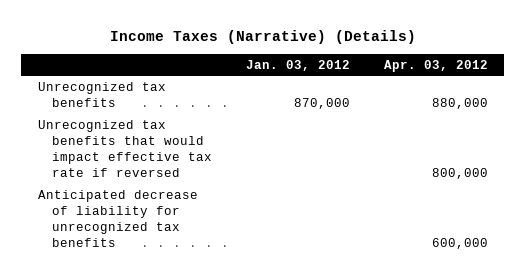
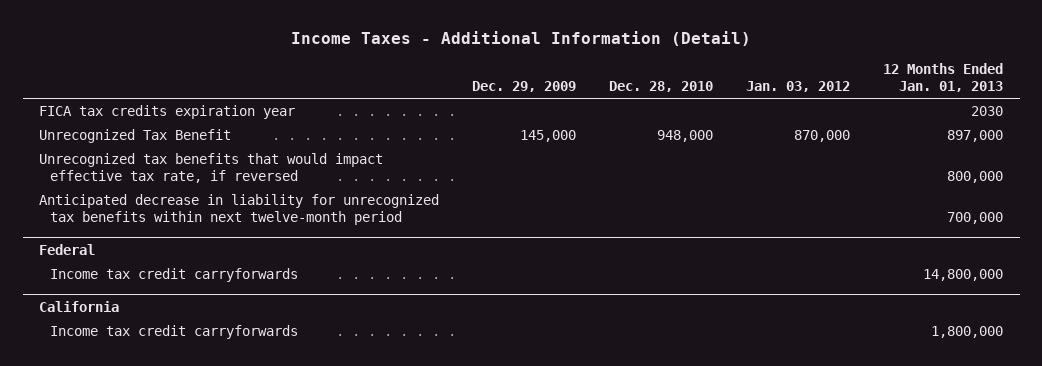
[109,29,416,44] Income Taxes (Narrative) (Details) -> [291,30,752,46] Income Taxes - Additional Information (Detail)
[383,59,488,72] Apr. 03, 2012 -> none
none -> [472,81,577,93] Dec. 29, 2009
none -> [609,81,714,93] Dec. 28, 2010
none -> [883,62,1004,93] 12 Months Ended Jan. 01, 2013
none -> [39,104,296,119] FICA tax credits expiration year
[38,82,167,108] Unrecognized tax benefits -> [39,128,232,143] Unrecognized Tax Benefit
[38,120,213,177] Unrecognized tax benefits that would impact effective tax rate if reversed -> [39,152,384,184] Unrecognized tax benefits that would impact effective tax rate, if reversed
[38,190,199,247] Anticipated decrease of liability for unrecognized tax benefits -> [39,193,440,226] Anticipated decrease in liability for unrecognized tax benefits within next twelve-month period
none -> [39,243,96,255] Federal
none -> [49,267,298,282] Income tax credit carryforwards
none -> [39,300,120,312] California
none -> [49,324,298,339] Income tax credit carryforwards

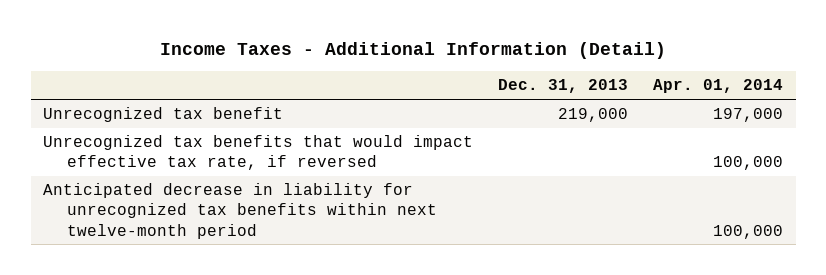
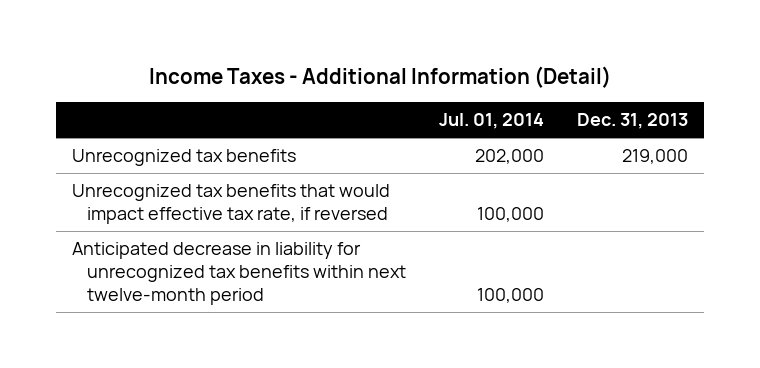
[653,79,784,94] Apr. 01, 2014 -> none
none -> [438,112,544,129] Jul. 01, 2014
[43,107,284,123] Unrecognized tax benefit -> [72,149,297,167] Unrecognized tax benefits

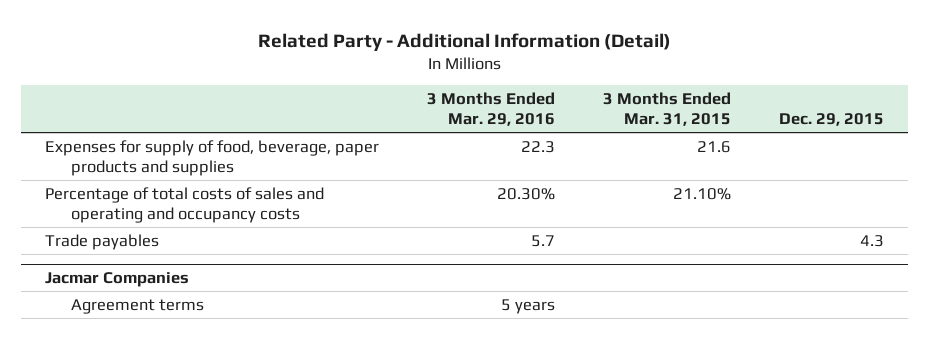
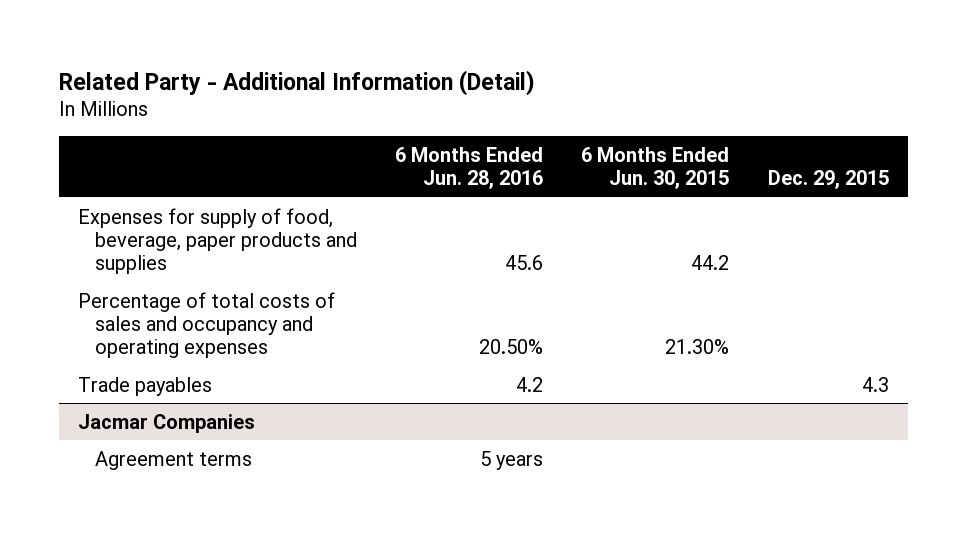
[427,91,556,127] 3 Months Ended Mar. 29, 2016 -> none
[603,91,732,127] 3 Months Ended Mar. 31, 2015 -> none
none -> [395,146,544,190] 6 Months Ended Jun. 28, 2016
none -> [581,146,730,190] 6 Months Ended Jun. 30, 2015
[45,186,325,224] Percentage of total costs of sales and operating and occupancy costs -> [77,291,335,358] Percentage of total costs of sales and occupancy and operating expenses

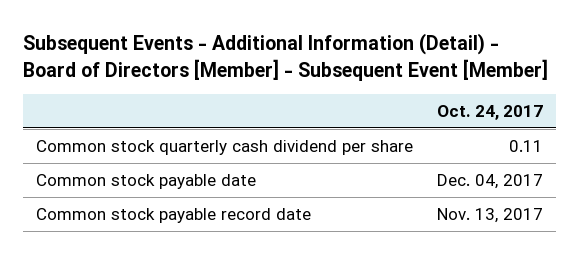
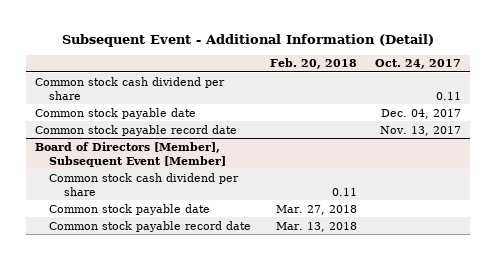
[23,32,549,81] Subsequent Events - Additional Information (Detail) - Board of Directors [Member] - Subsequent Event [Member] -> [61,33,434,47] Subsequent Event - Additional Information (Detail)
none -> [269,58,357,70] Feb. 20, 2018
[35,140,413,156] Common stock quarterly cash dividend per share -> [35,76,226,100] Common stock cash dividend per share
none -> [35,141,227,167] Board of Directors [Member], Subsequent Event [Member]
none -> [49,172,240,196] Common stock cash dividend per share
none -> [49,203,211,215] Common stock payable date
none -> [49,220,252,232] Common stock payable record date

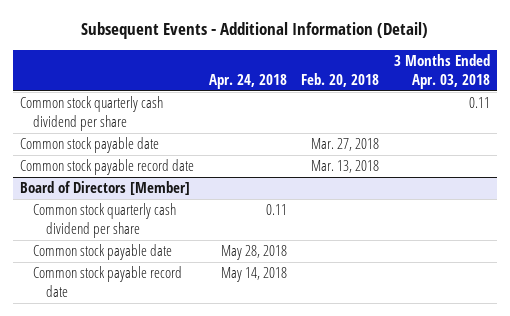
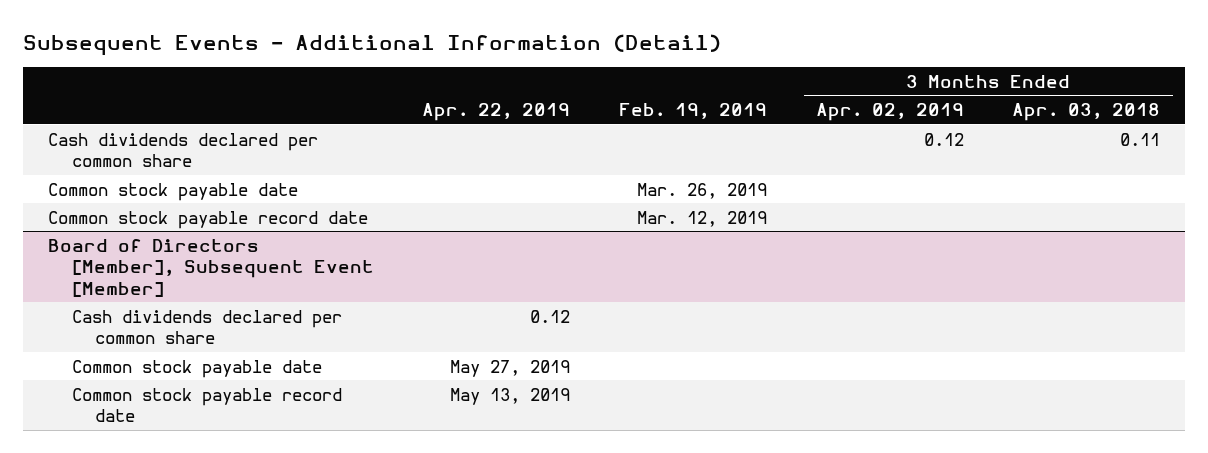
[208,73,287,89] Apr. 24, 2018 -> none
[301,72,380,87] Feb. 20, 2018 -> none
none -> [422,103,571,122] Apr. 22, 2019
none -> [619,103,768,120] Feb. 19, 2019
none -> [815,103,964,122] Apr. 02, 2019
[20,96,164,131] Common stock quarterly cash dividend per share -> [47,132,318,168] Cash dividends declared per common share
[20,181,191,196] Board of Directors [Member] -> [47,238,374,297] Board of Directors [Member], Subsequent Event [Member]
[33,203,177,238] Common stock quarterly cash dividend per share -> [71,309,342,345] Cash dividends declared per common share

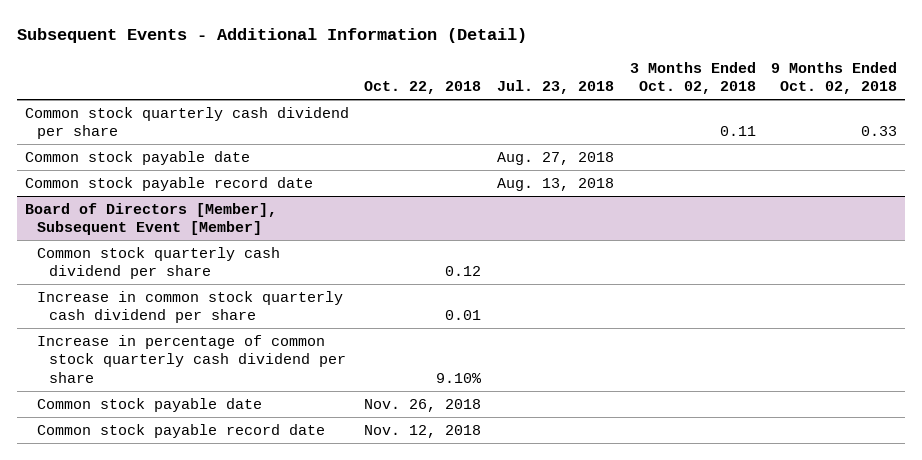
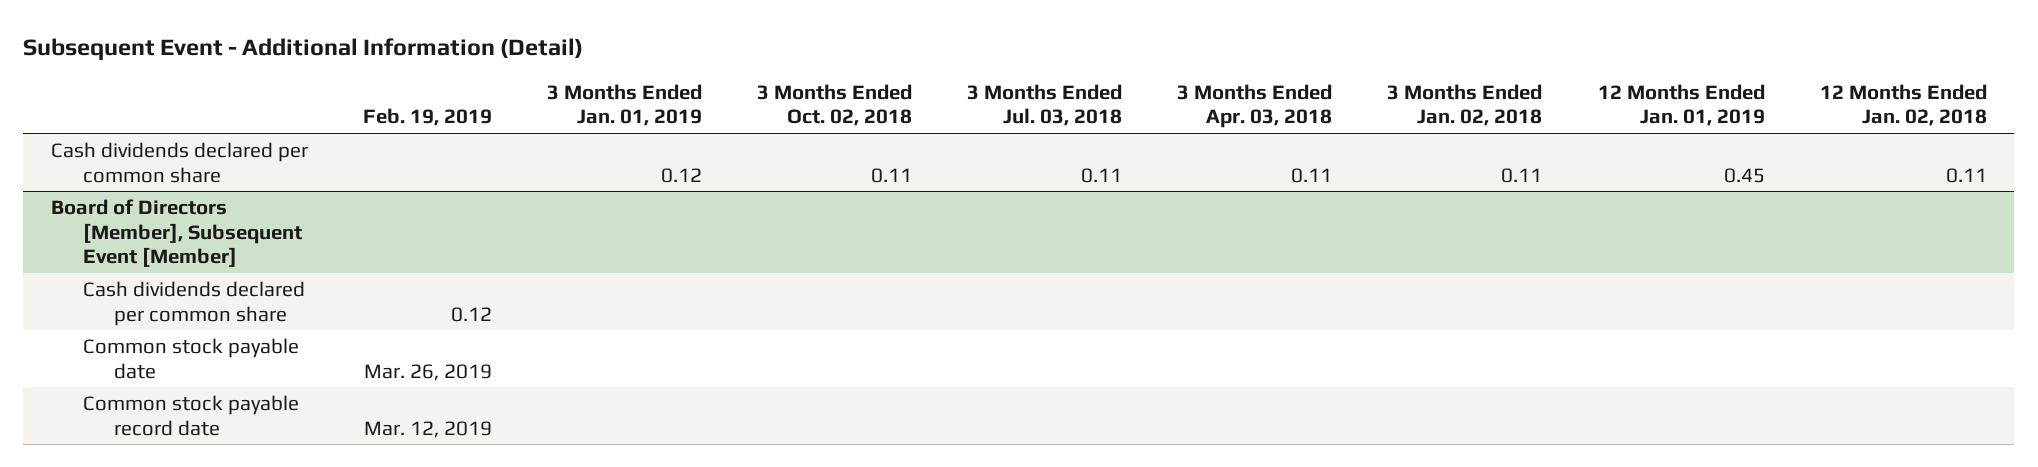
[16,28,527,44] Subsequent Events - Additional Information (Detail) -> [23,38,584,61] Subsequent Event - Additional Information (Detail)
[364,81,482,95] Oct. 22, 2018 -> none
[496,80,614,95] Jul. 23, 2018 -> none
[771,61,898,95] 9 Months Ended Oct. 02, 2018 -> none
none -> [363,108,493,127] Feb. 19, 2019
none -> [547,83,703,127] 3 Months Ended Jan. 01, 2019
none -> [967,83,1123,127] 3 Months Ended Jul. 03, 2018
none -> [1177,83,1333,129] 3 Months Ended Apr. 03, 2018
none -> [1387,83,1543,127] 3 Months Ended Jan. 02, 2018
none -> [1597,83,1765,127] 12 Months Ended Jan. 01, 2019
none -> [1819,83,1987,127] 12 Months Ended Jan. 02, 2018
[24,150,250,165] Common stock payable date -> none
[24,176,313,191] Common stock payable record date -> none
[24,106,349,140] Common stock quarterly cash dividend per share -> [51,142,309,183] Cash dividends declared per common share
[36,290,343,324] Increase in common stock quarterly cash dividend per share -> none
[36,334,347,383] Increase in percentage of common stock quarterly cash dividend per share -> none
[36,246,280,280] Common stock quarterly cash dividend per share -> [82,281,305,326] Cash dividends declared per common share

